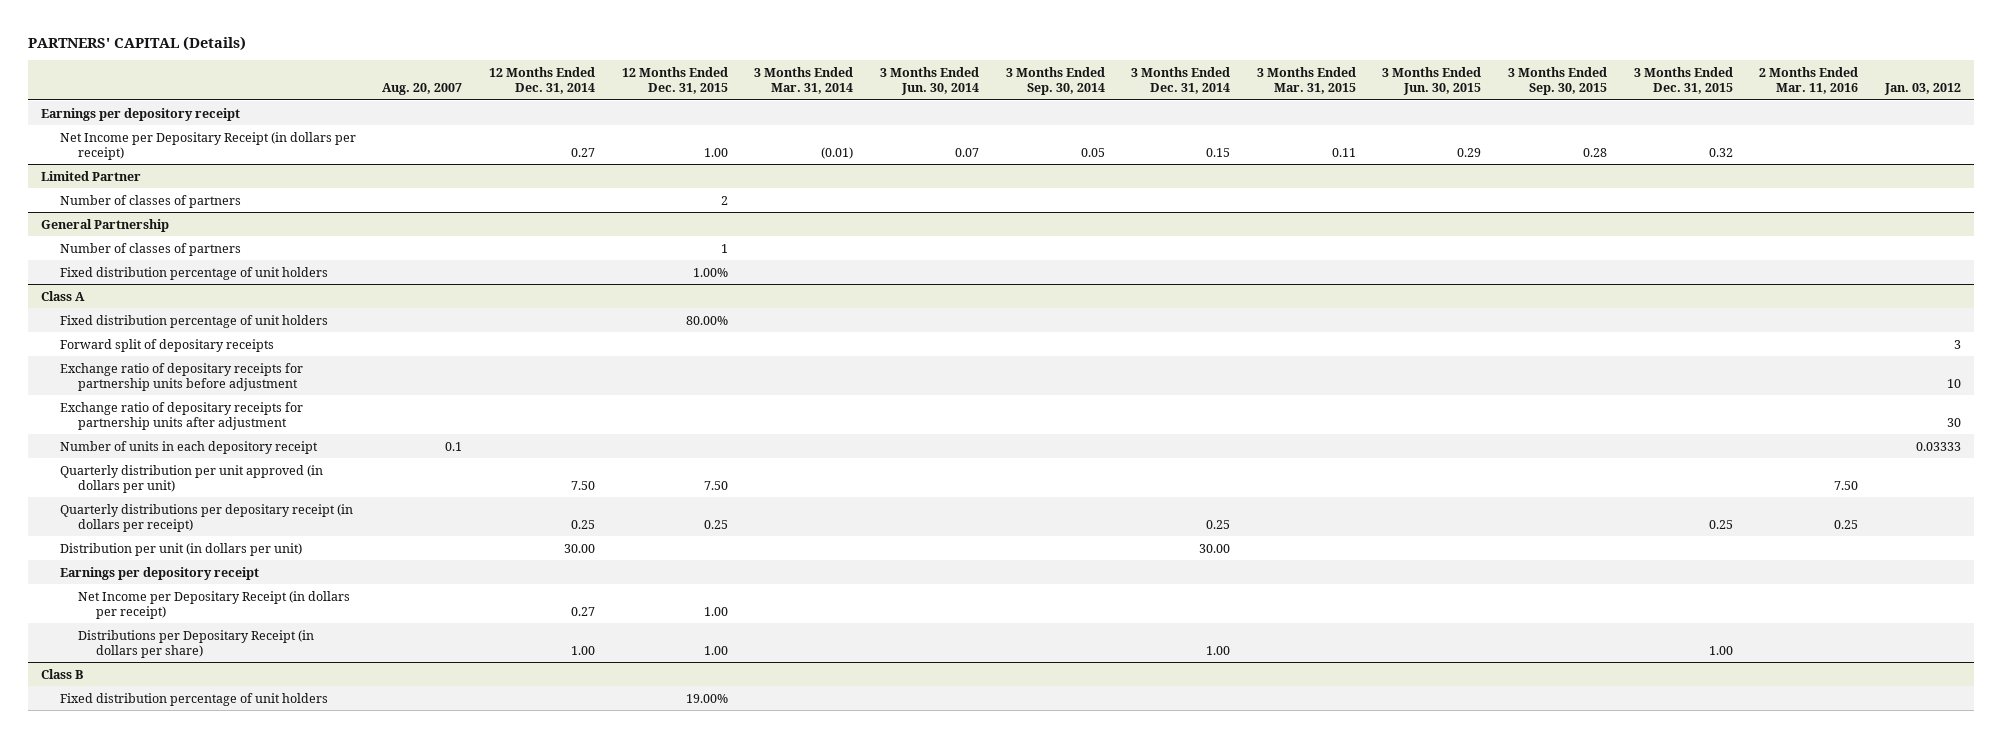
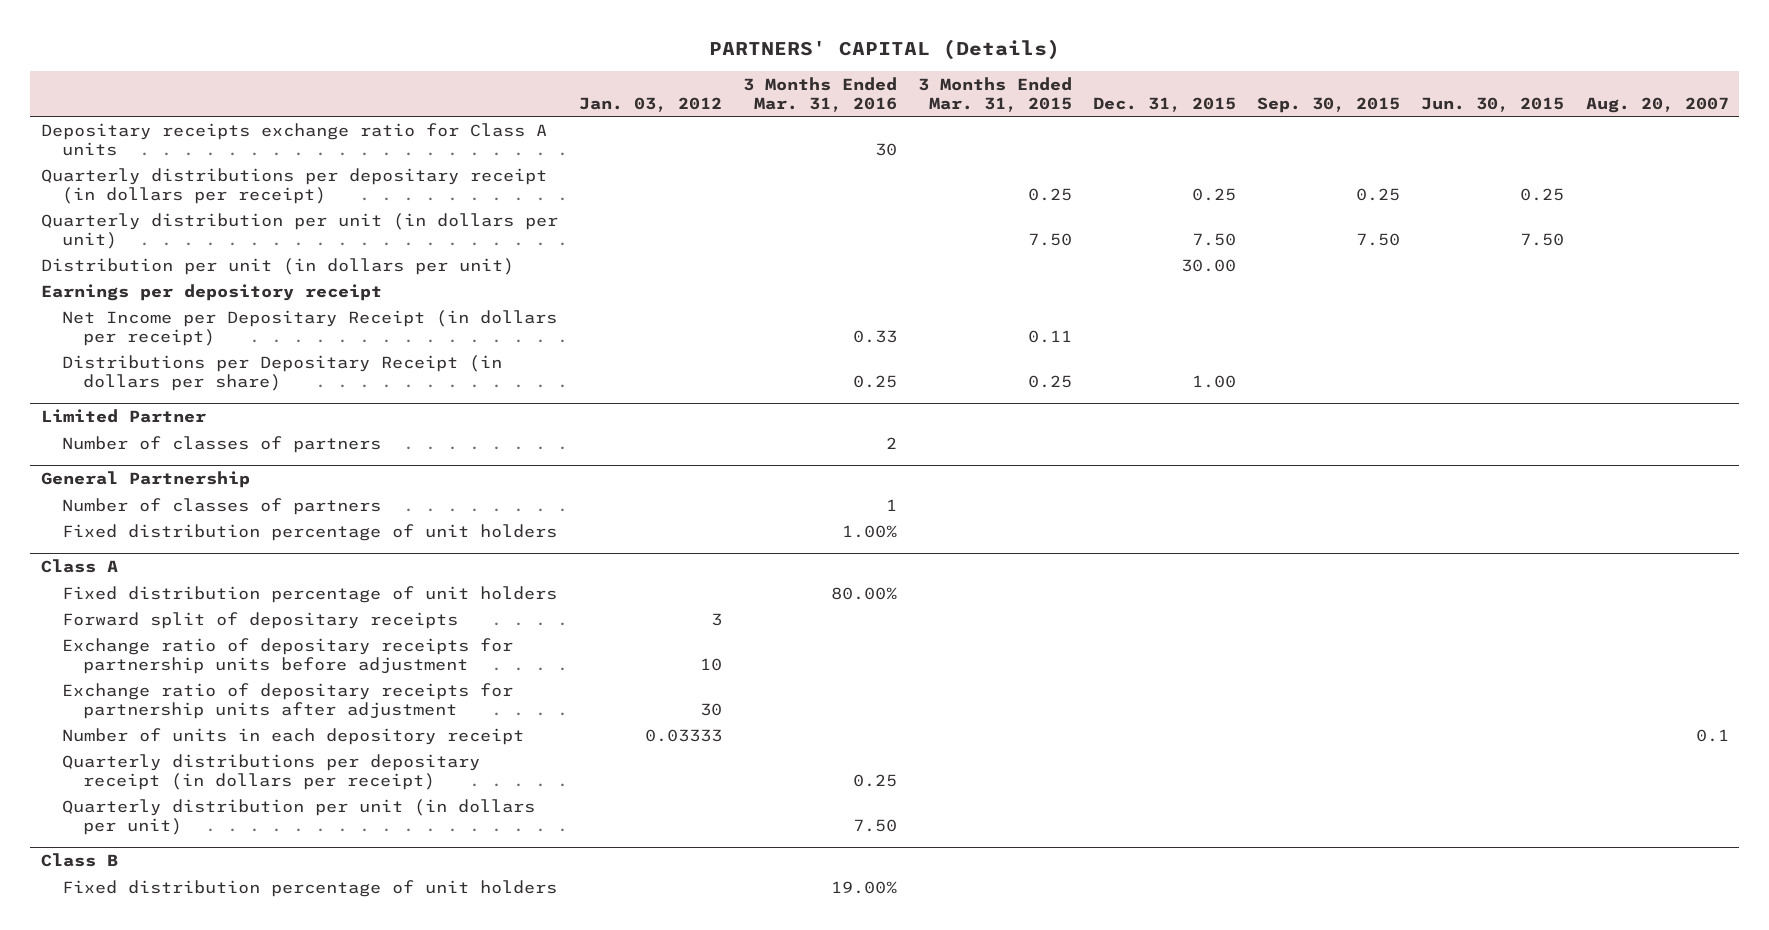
[489,67,596,95] 12 Months Ended Dec. 31, 2014 -> none
[621,67,728,95] 12 Months Ended Dec. 31, 2015 -> none
[754,67,854,95] 3 Months Ended Mar. 31, 2014 -> none
[879,67,979,96] 3 Months Ended Jun. 30, 2014 -> none
[1005,67,1105,96] 3 Months Ended Sep. 30, 2014 -> none
[1131,67,1231,95] 3 Months Ended Dec. 31, 2014 -> none
[1382,67,1482,96] 3 Months Ended Jun. 30, 2015 -> none
[1508,67,1608,96] 3 Months Ended Sep. 30, 2015 -> none
[1633,67,1733,95] 3 Months Ended Dec. 31, 2015 -> none
[1759,67,1859,95] 2 Months Ended Mar. 11, 2016 -> none
none -> [742,76,897,112] 3 Months Ended Mar. 31, 2016
none -> [1093,96,1237,112] Dec. 31, 2015
none -> [1257,96,1401,113] Sep. 30, 2015
none -> [1421,96,1565,112] Jun. 30, 2015
none -> [40,122,547,156] Depositary receipts exchange ratio for Class A units
none -> [40,167,547,204] Quarterly distributions per depositary receipt (in dollars per receipt)
none -> [40,212,558,249] Quarterly distribution per unit (in dollars per unit)
none -> [40,257,514,275] Distribution per unit (in dollars per unit)
none -> [61,354,502,391] Distributions per Depositary Receipt (in dollars per share)
[59,464,323,493] Quarterly distribution per unit approved (in dollars per unit) -> none
[59,566,259,580] Earnings per depository receipt -> none
[78,590,351,619] Net Income per Depositary Receipt (in dollars per receipt) -> none
[78,629,315,658] Distributions per Depositary Receipt (in dollars per share) -> none
[59,542,302,556] Distribution per unit (in dollars per unit) -> [61,798,535,835] Quarterly distribution per unit (in dollars per unit)

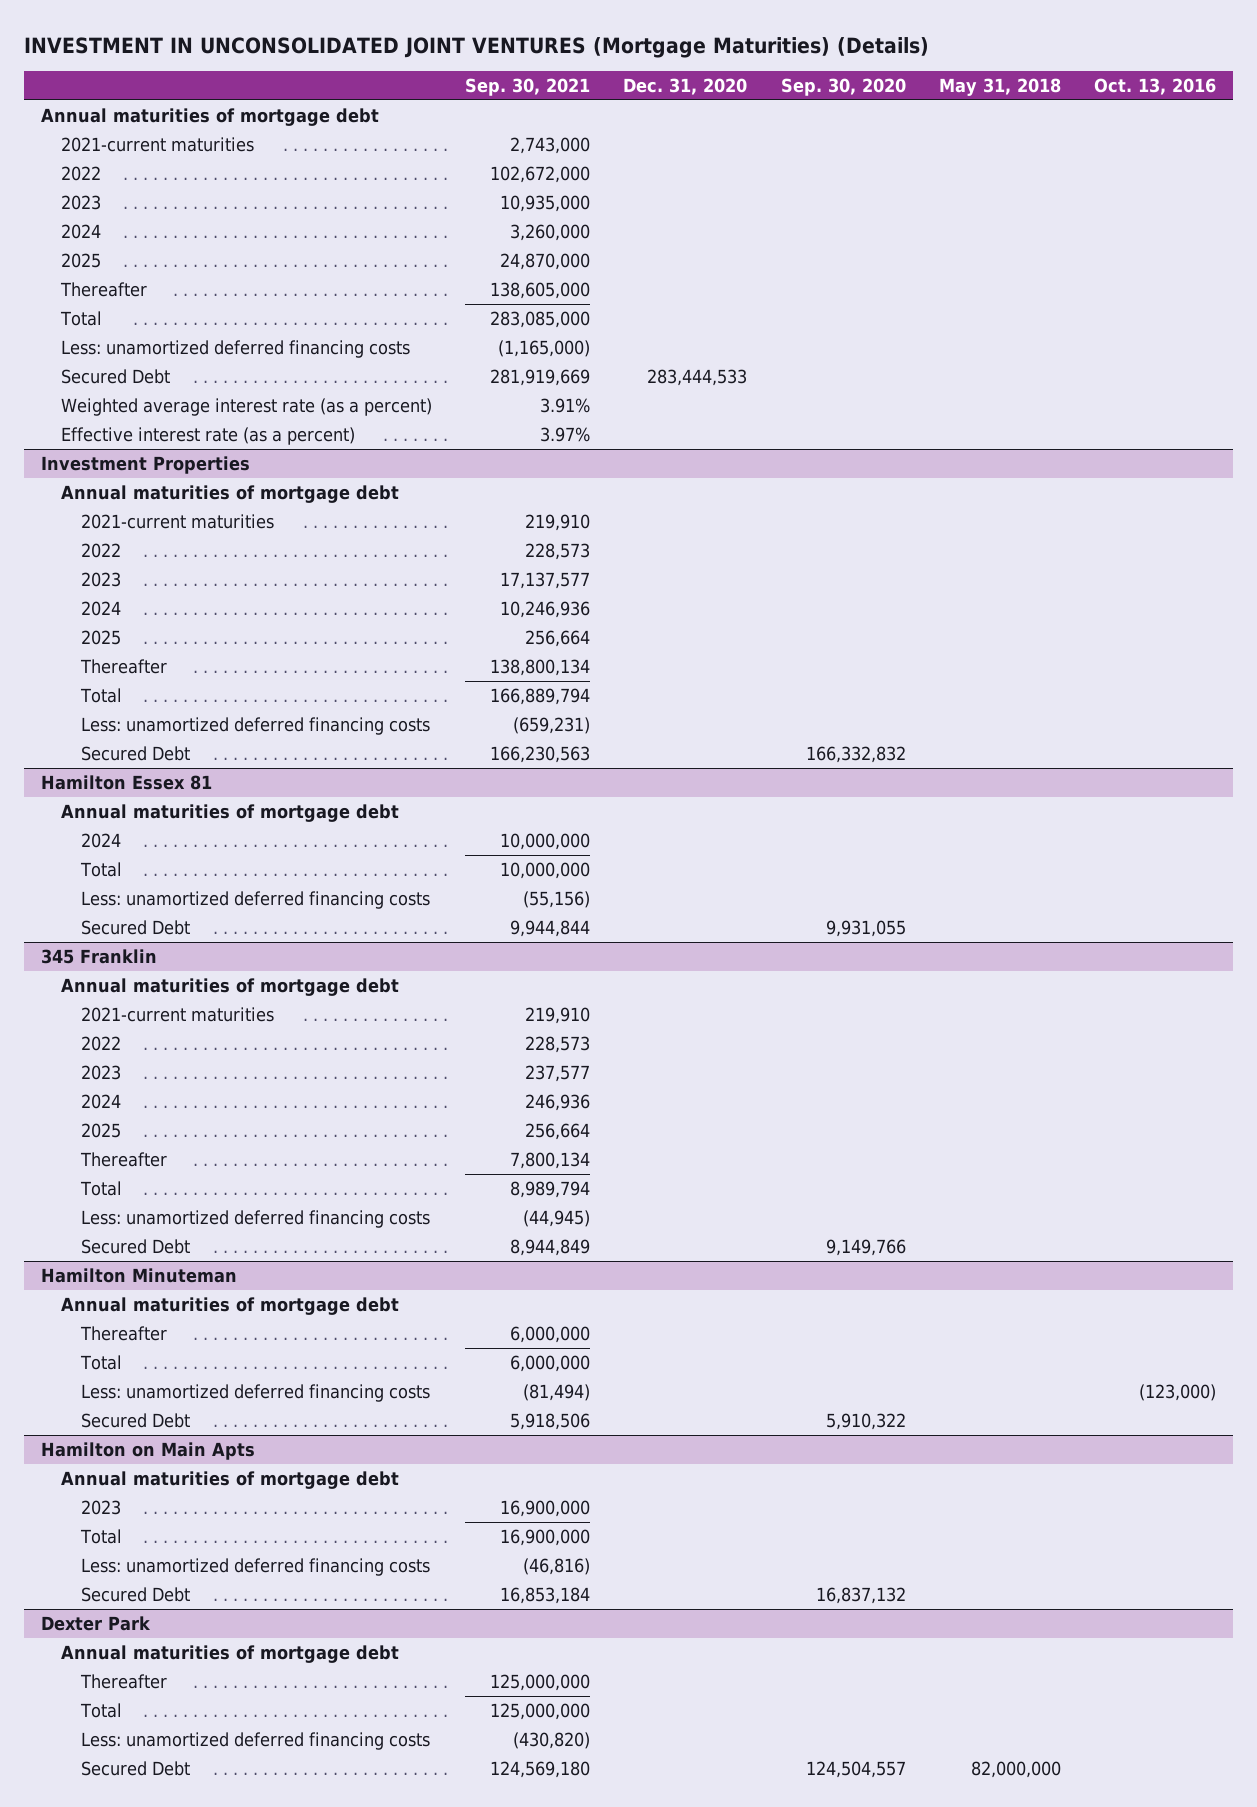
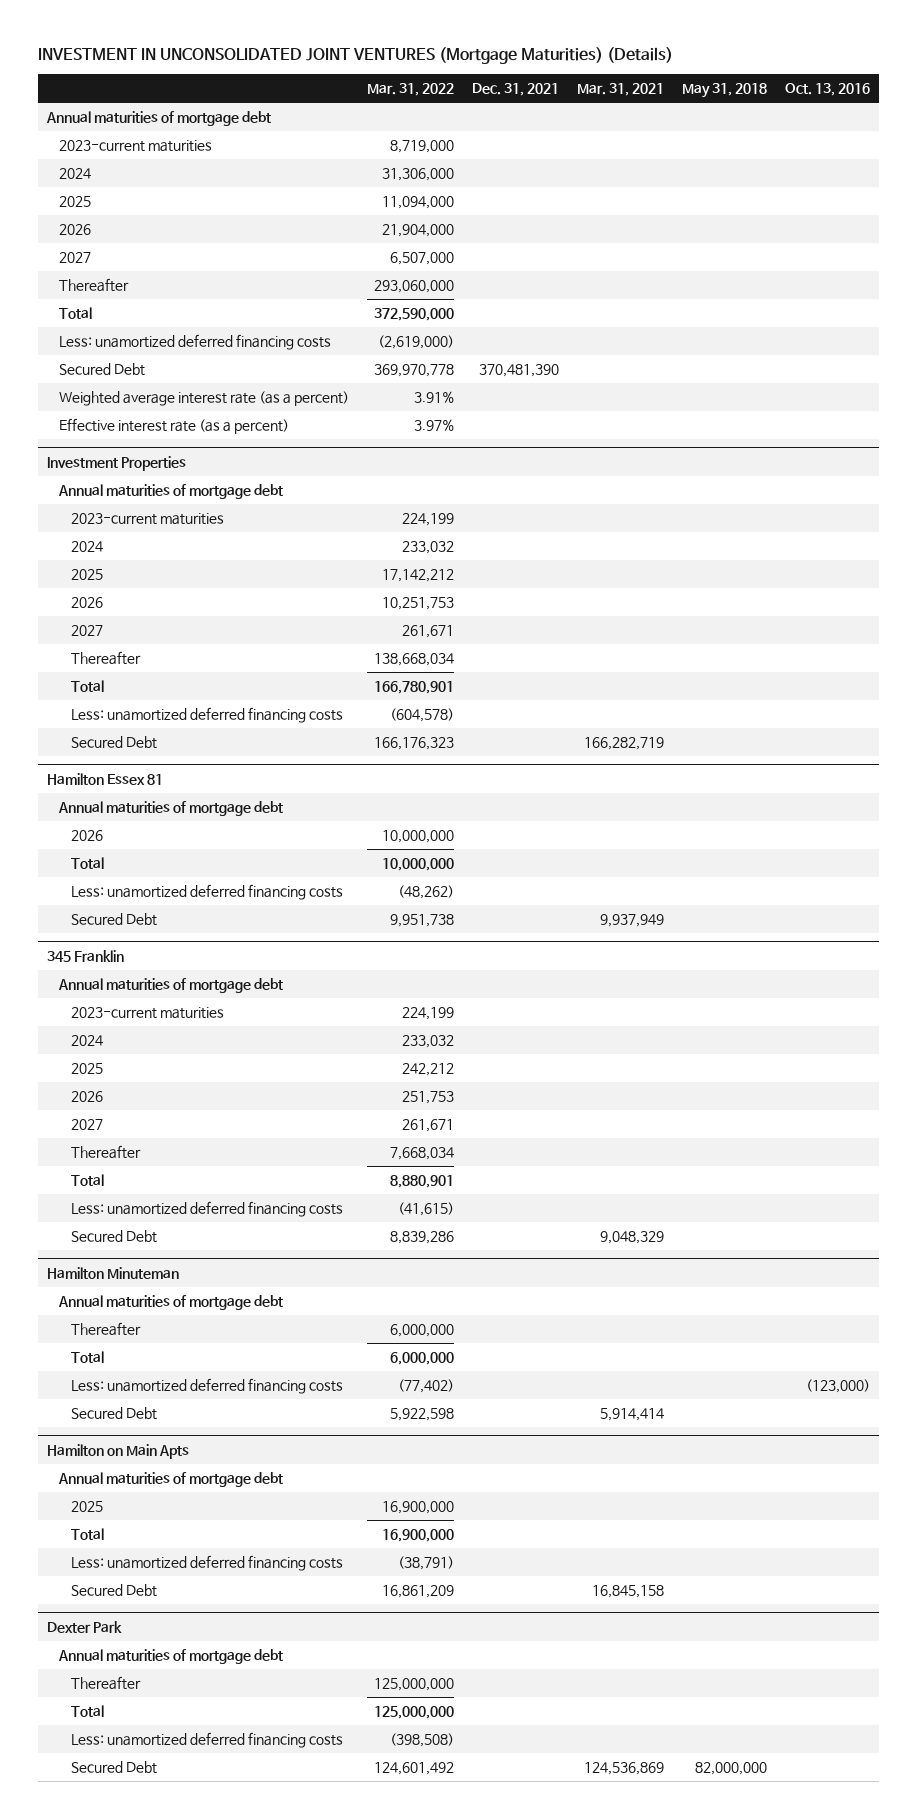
[465,77,591,96] Sep. 30, 2021 -> none
[623,77,748,95] Dec. 31, 2020 -> none
[780,77,906,96] Sep. 30, 2020 -> none
none -> [367,83,455,97] Mar. 31, 2022
none -> [471,83,559,97] Dec. 31, 2021
none -> [576,83,664,97] Mar. 31, 2021
[60,166,101,182] 2022 -> none
[60,195,101,211] 2023 -> none
[60,137,254,153] 2021-current maturities -> [59,140,213,153] 2023-current maturities
none -> [59,224,92,236] 2026
none -> [59,252,92,264] 2027
[80,543,121,559] 2022 -> none
[80,572,121,588] 2023 -> none
[80,514,274,530] 2021-current maturities -> [70,513,224,526] 2023-current maturities
none -> [70,597,103,609] 2026
none -> [70,625,103,637] 2027
[80,833,121,849] 2024 -> [70,830,103,842] 2026
[80,1036,121,1052] 2022 -> none
[80,1065,121,1081] 2023 -> none
[80,1007,274,1023] 2021-current maturities -> [70,1007,224,1020] 2023-current maturities
none -> [70,1091,103,1103] 2026
none -> [70,1119,103,1131] 2027
[80,1500,121,1516] 2023 -> [70,1501,103,1513] 2025

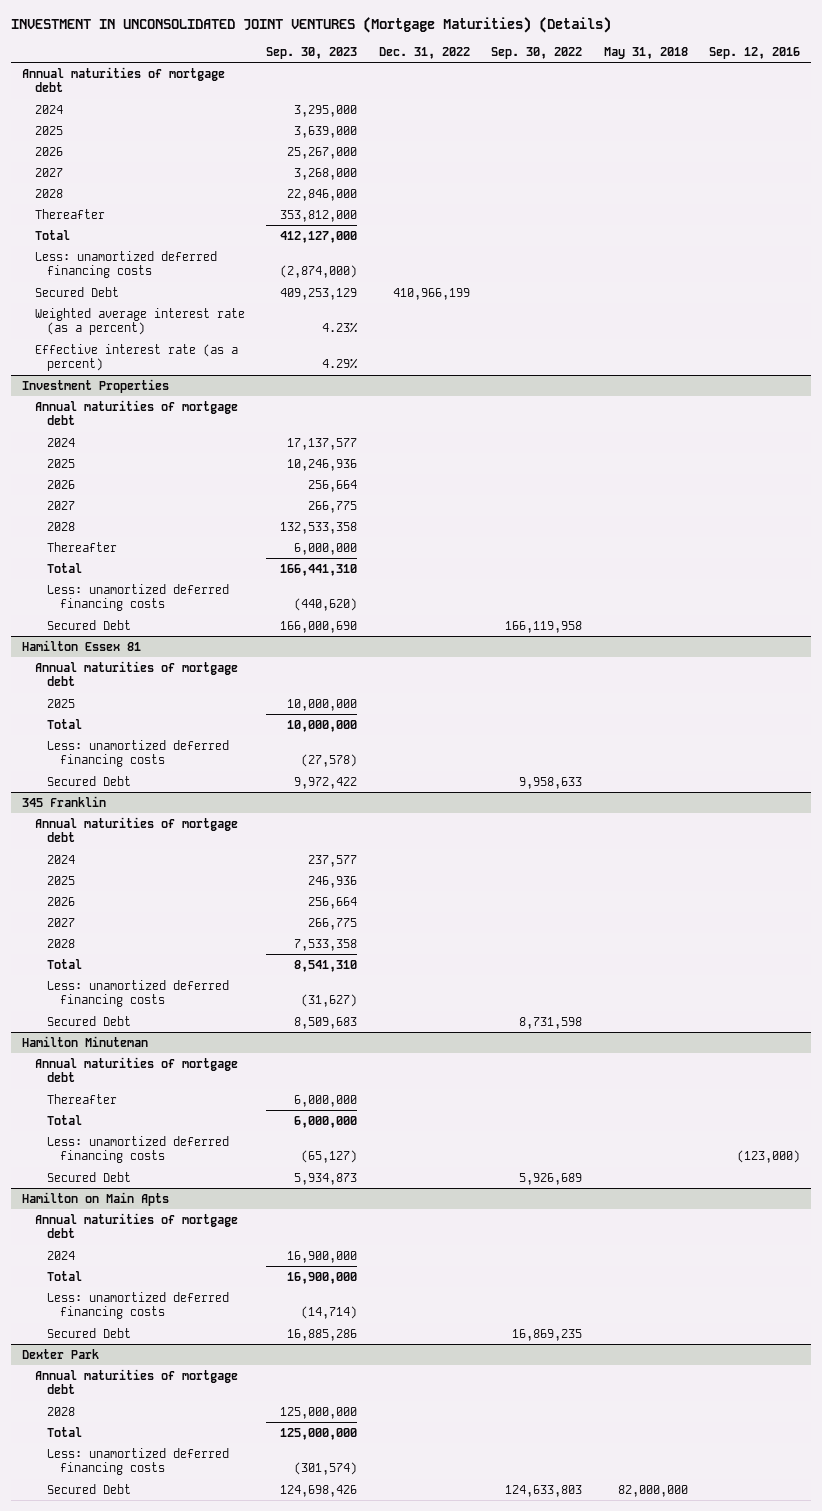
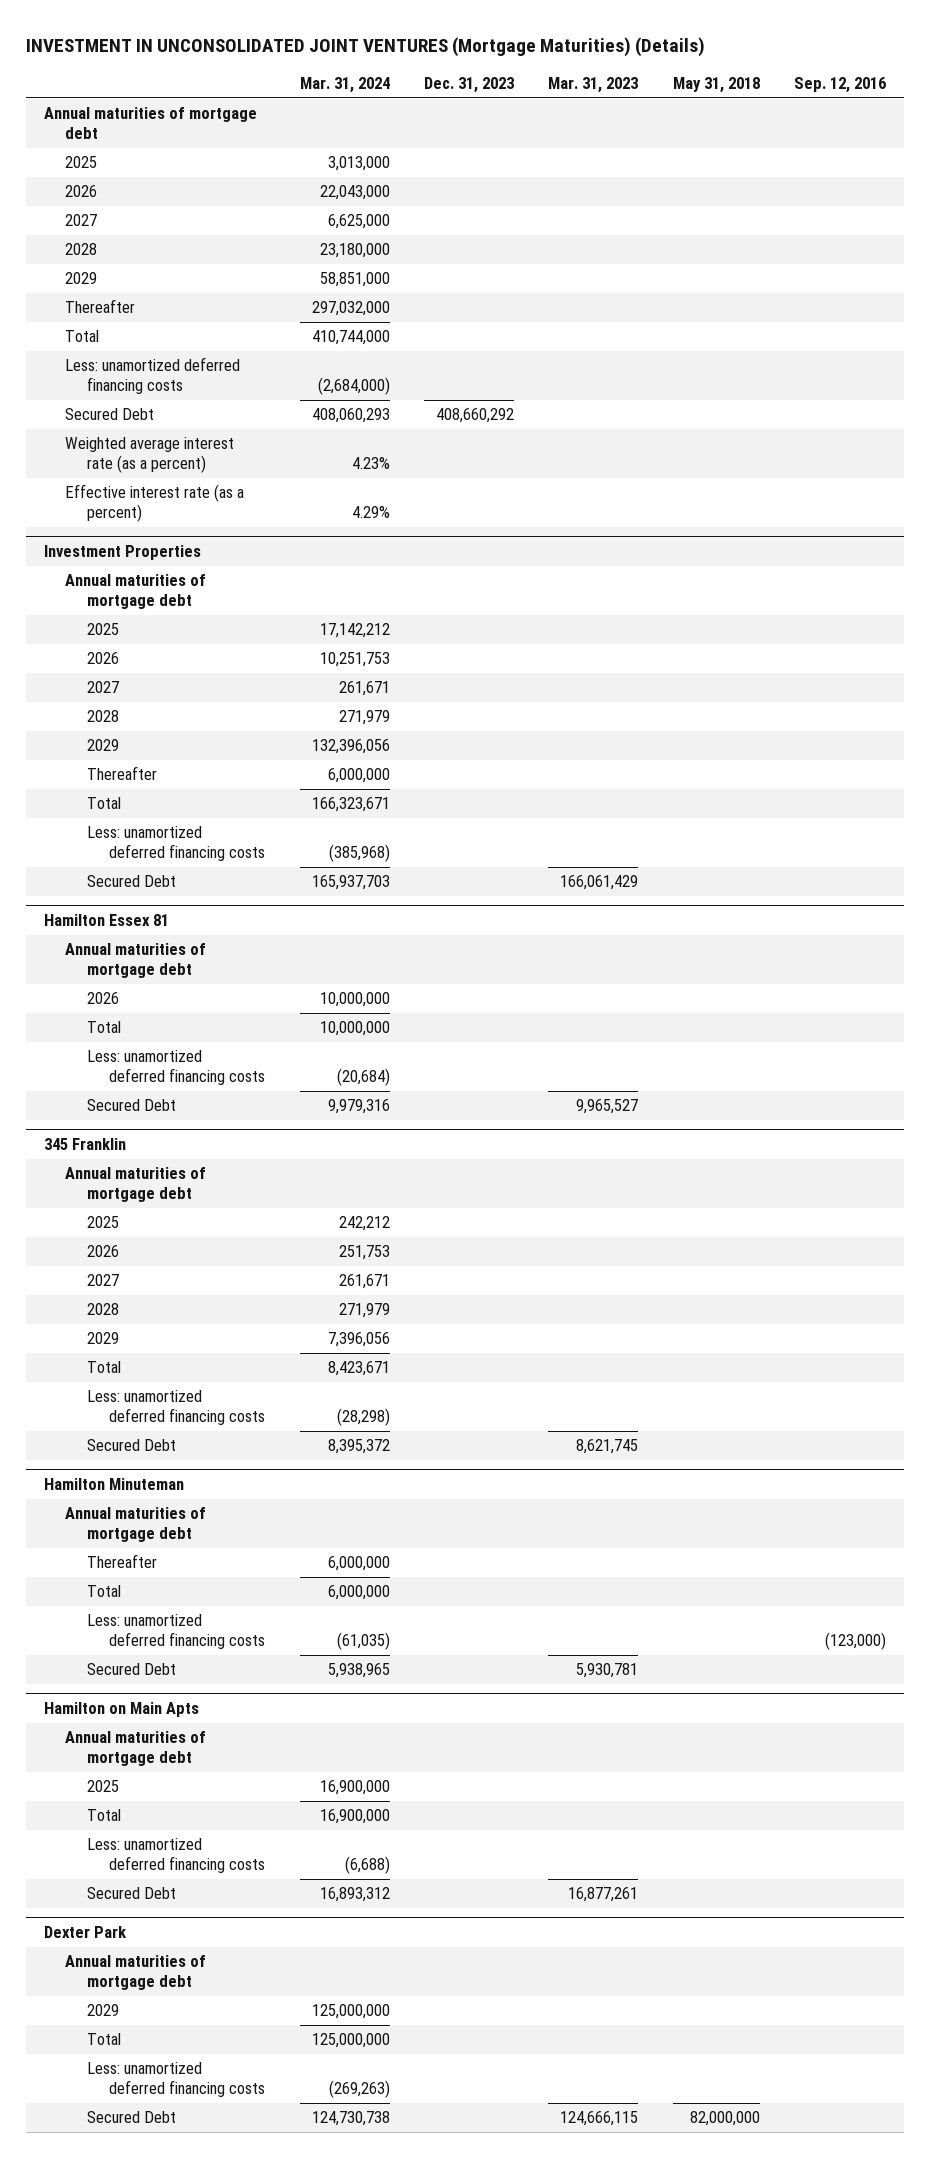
[266,46,358,59] Sep. 30, 2023 -> none
[378,46,470,59] Dec. 31, 2022 -> none
[491,46,583,59] Sep. 30, 2022 -> none
none -> [299,77,390,94] Mar. 31, 2024
none -> [424,77,515,94] Dec. 31, 2023
none -> [548,77,639,94] Mar. 31, 2023
[34,104,63,114] 2024 -> none
none -> [65,272,98,285] 2029
[47,437,76,447] 2024 -> none
none -> [87,739,120,752] 2029
[47,698,76,708] 2025 -> [87,992,120,1005] 2026
[47,854,76,864] 2024 -> none
none -> [87,1332,120,1345] 2029
[47,1250,76,1260] 2024 -> [87,1780,120,1793] 2025
[47,1406,76,1416] 2028 -> [87,2004,120,2017] 2029

